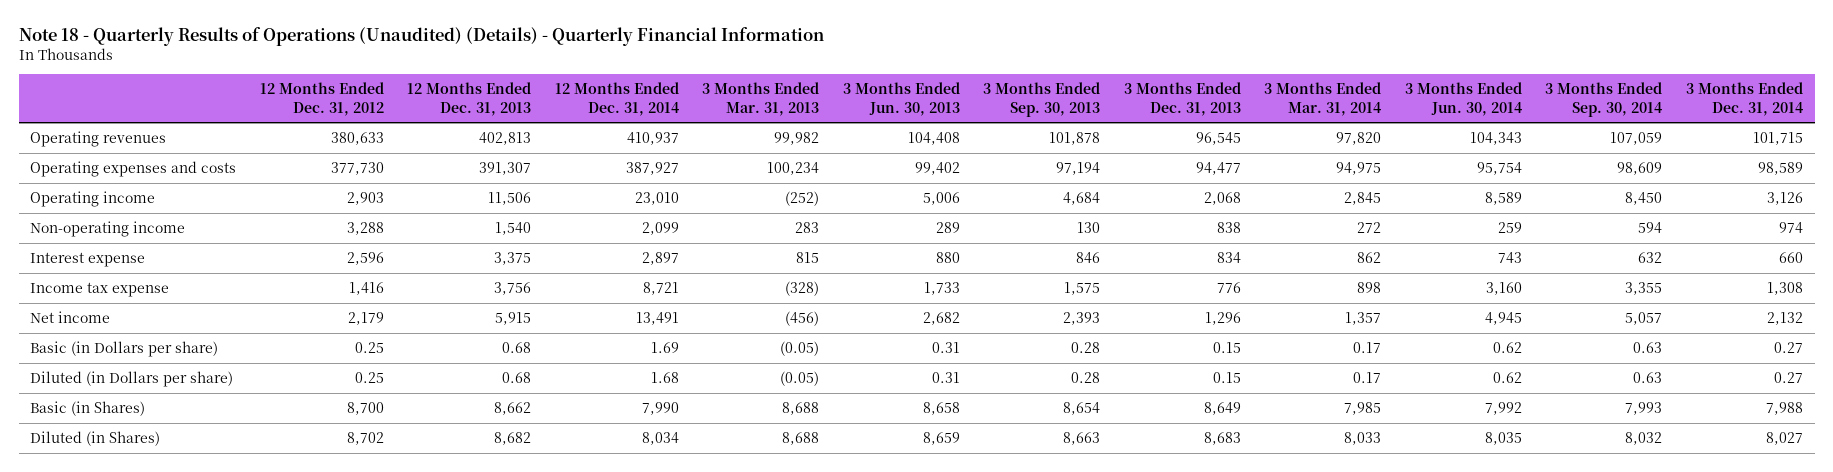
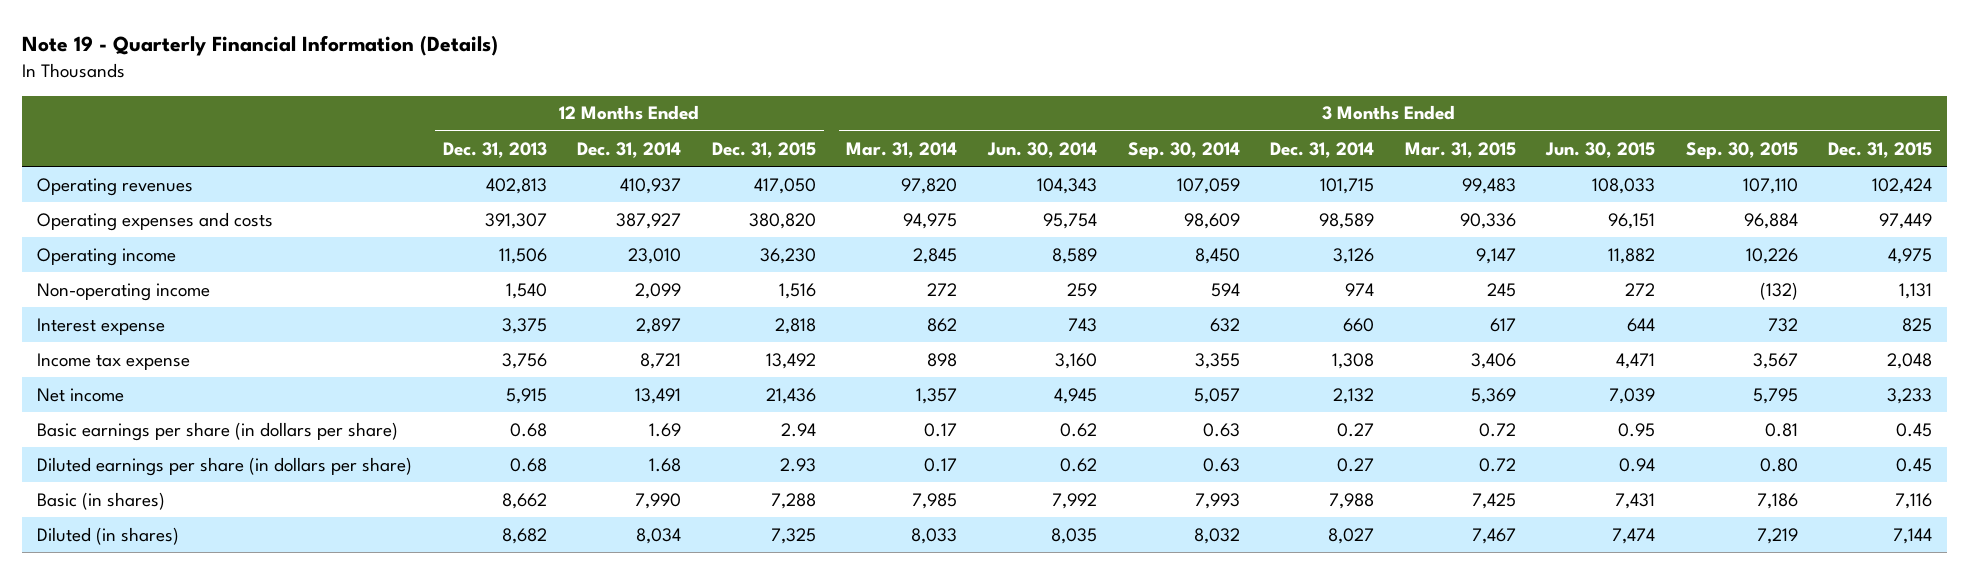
[18,26,824,46] Note 18 - Quarterly Results of Operations (Unaudited) (Details) - Quarterly Financial Information -> [22,35,499,57] Note 19 - Quarterly Financial Information (Details)
[259,82,384,116] 12 Months Ended Dec. 31, 2012 -> none
[702,82,820,116] 3 Months Ended Mar. 31, 2013 -> none
[842,82,960,116] 3 Months Ended Jun. 30, 2013 -> none
[983,82,1101,117] 3 Months Ended Sep. 30, 2013 -> none
[1123,82,1241,116] 3 Months Ended Dec. 31, 2013 -> none
none -> [711,141,816,158] Dec. 31, 2015
none -> [1404,141,1516,158] Mar. 31, 2015
none -> [1545,141,1656,158] Jun. 30, 2015
none -> [1685,141,1798,159] Sep. 30, 2015
none -> [1828,141,1933,158] Dec. 31, 2015
[30,341,219,358] Basic (in Dollars per share) -> [37,421,399,441] Basic earnings per share (in dollars per share)
[30,371,234,388] Diluted (in Dollars per share) -> [37,456,413,476] Diluted earnings per share (in dollars per share)
[30,401,146,417] Basic (in Shares) -> [37,491,166,510] Basic (in shares)
[30,431,161,447] Diluted (in Shares) -> [37,526,180,545] Diluted (in shares)

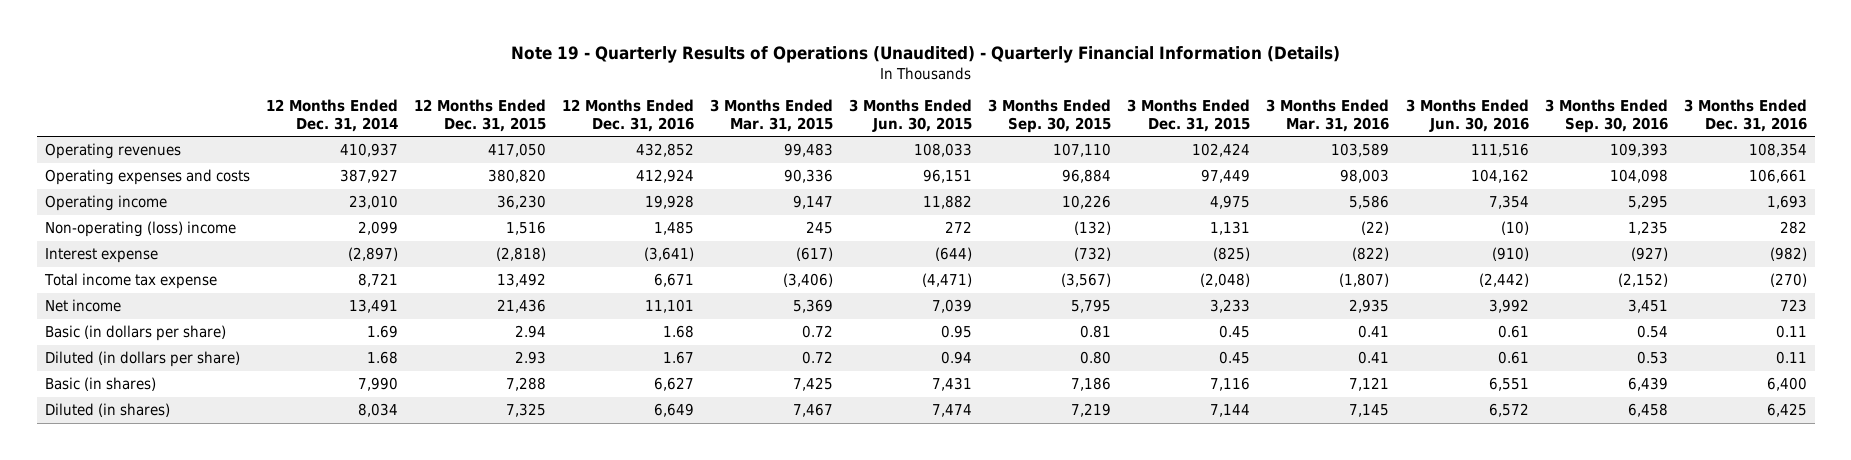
[22,35,499,57] Note 19 - Quarterly Financial Information (Details) -> [510,46,1340,64] Note 19 - Quarterly Results of Operations (Unaudited) - Quarterly Financial Information (Details)
[442,141,547,158] Dec. 31, 2013 -> none
[846,141,958,158] Mar. 31, 2014 -> none
[987,141,1098,158] Jun. 30, 2014 -> none
[1127,141,1240,159] Sep. 30, 2014 -> none
[1270,141,1375,158] Dec. 31, 2014 -> none
none -> [561,99,694,132] 12 Months Ended Dec. 31, 2016
none -> [1266,99,1390,132] 3 Months Ended Mar. 31, 2016
none -> [1405,99,1529,132] 3 Months Ended Jun. 30, 2016
none -> [1544,99,1668,133] 3 Months Ended Sep. 30, 2016
none -> [1683,99,1807,132] 3 Months Ended Dec. 31, 2016
[37,282,211,301] Non-operating income -> [44,221,236,238] Non-operating (loss) income
[636,317,682,334] 2,897 -> [347,247,398,262] (2,897)
[774,317,816,334] 2,818 -> [495,247,546,262] (2,818)
[1489,317,1516,332] 617 -> [796,247,834,262] (617)
[1627,317,1656,332] 644 -> [935,247,973,262] (644)
[1767,317,1798,332] 732 -> [1074,247,1112,262] (732)
[1902,317,1933,332] 825 -> [1213,247,1251,262] (825)
[37,352,191,370] Income tax expense -> [43,273,217,290] Total income tax expense
[1470,352,1516,369] 3,406 -> [783,273,834,288] (3,406)
[1616,352,1656,369] 4,471 -> [922,273,973,288] (4,471)
[1752,352,1798,369] 3,567 -> [1061,273,1112,288] (3,567)
[1887,352,1933,369] 2,048 -> [1200,273,1251,288] (2,048)
[37,421,399,441] Basic earnings per share (in dollars per share) -> [44,325,226,342] Basic (in dollars per share)
[37,456,413,476] Diluted earnings per share (in dollars per share) -> [44,351,240,368] Diluted (in dollars per share)

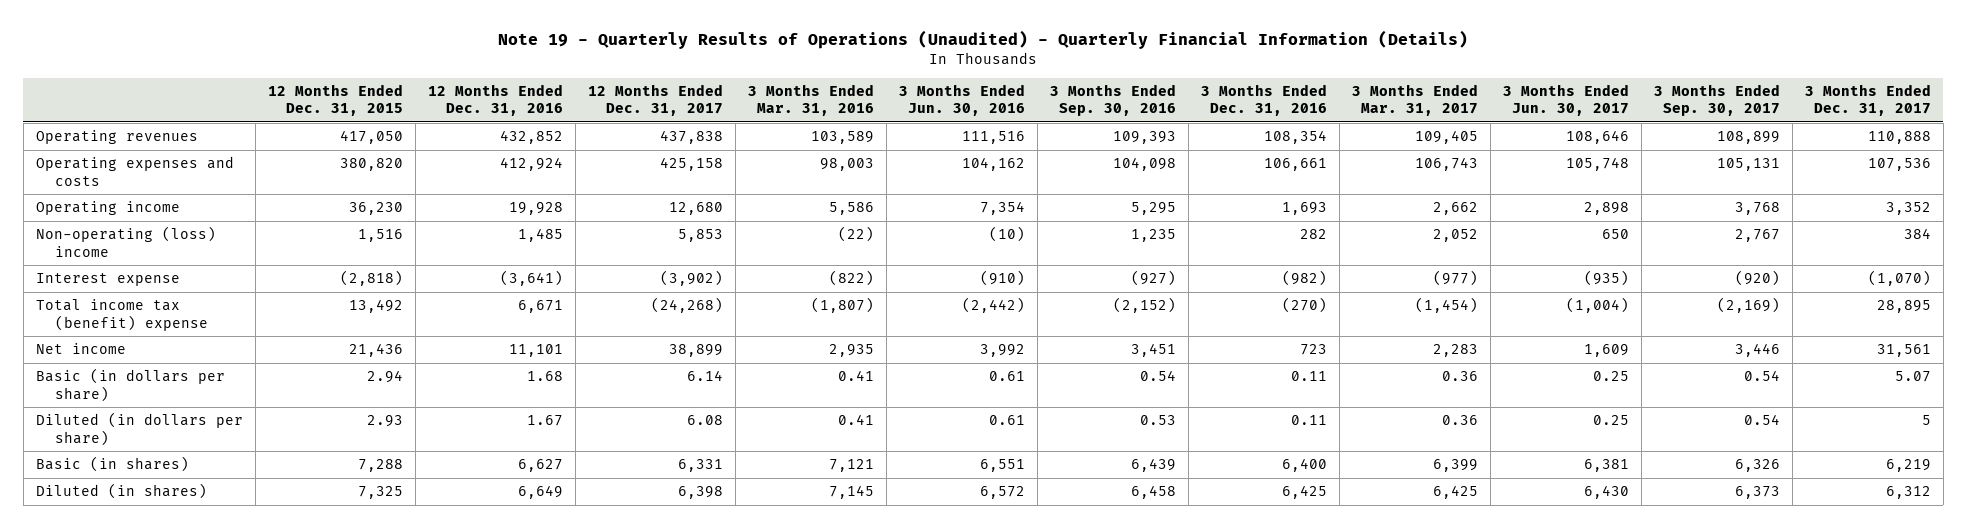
[265,99,398,132] 12 Months Ended Dec. 31, 2014 -> none
[710,99,834,132] 3 Months Ended Mar. 31, 2015 -> none
[849,99,973,132] 3 Months Ended Jun. 30, 2015 -> none
[988,99,1112,133] 3 Months Ended Sep. 30, 2015 -> none
[1127,99,1251,132] 3 Months Ended Dec. 31, 2015 -> none
none -> [587,83,723,117] 12 Months Ended Dec. 31, 2017
none -> [1351,83,1478,117] 3 Months Ended Mar. 31, 2017
none -> [1502,83,1629,117] 3 Months Ended Jun. 30, 2017
none -> [1653,83,1780,117] 3 Months Ended Sep. 30, 2017
none -> [1804,83,1931,117] 3 Months Ended Dec. 31, 2017
[43,273,217,290] Total income tax expense -> [35,299,209,331] Total income tax (benefit) expense

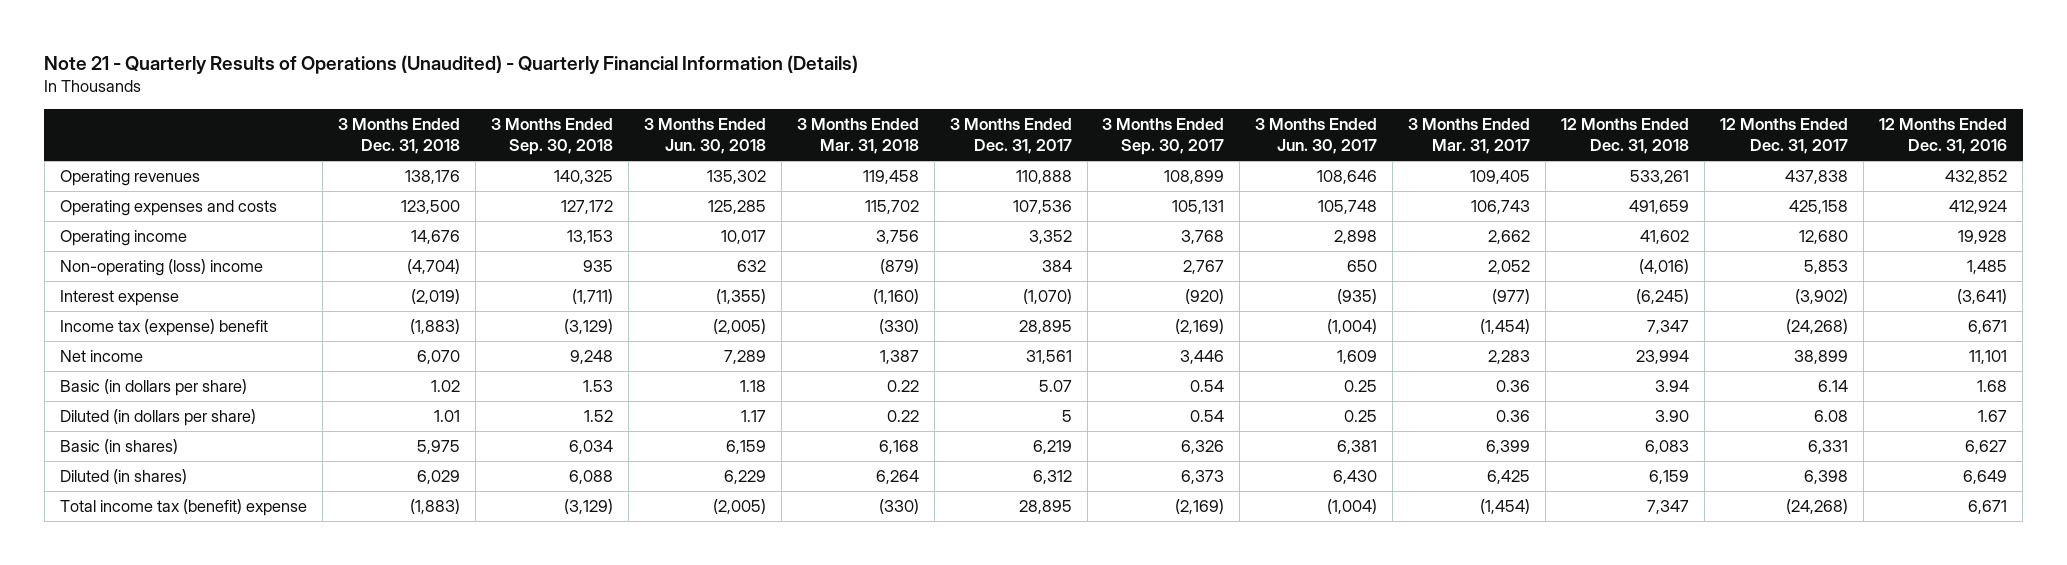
[498,29,1469,49] Note 19 - Quarterly Results of Operations (Unaudited) - Quarterly Financial Information (Details) -> [44,54,859,74] Note 21 - Quarterly Results of Operations (Unaudited) - Quarterly Financial Information (Details)
[267,83,403,117] 12 Months Ended Dec. 31, 2015 -> none
[747,83,874,117] 3 Months Ended Mar. 31, 2016 -> none
[898,83,1025,117] 3 Months Ended Jun. 30, 2016 -> none
[1049,83,1176,117] 3 Months Ended Sep. 30, 2016 -> none
[1200,83,1327,117] 3 Months Ended Dec. 31, 2016 -> none
none -> [337,117,460,155] 3 Months Ended Dec. 31, 2018
none -> [490,117,613,156] 3 Months Ended Sep. 30, 2018
none -> [643,117,766,155] 3 Months Ended Jun. 30, 2018
none -> [796,117,919,155] 3 Months Ended Mar. 31, 2018
none -> [1561,117,1690,155] 12 Months Ended Dec. 31, 2018
none -> [59,319,268,337] Income tax (expense) benefit
[35,299,209,331] Total income tax (benefit) expense -> [59,499,307,517] Total income tax (benefit) expense

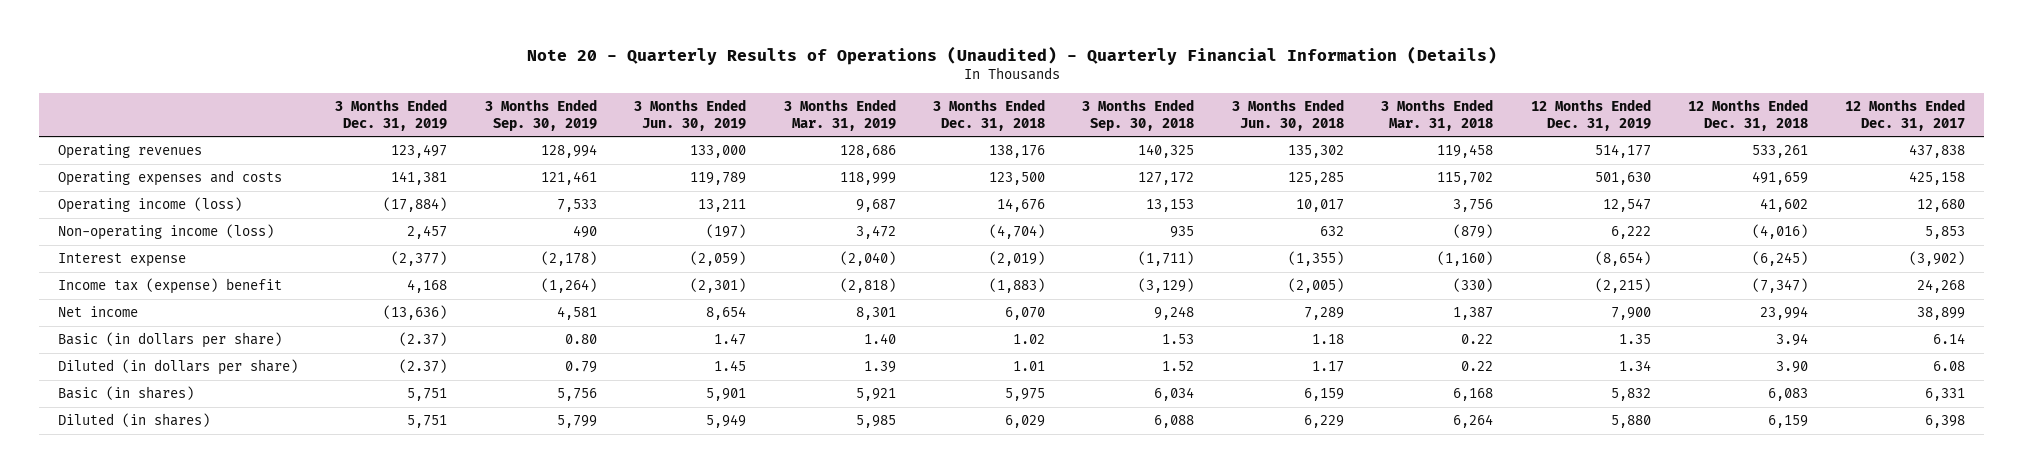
[44,54,859,74] Note 21 - Quarterly Results of Operations (Unaudited) - Quarterly Financial Information (Details) -> [526,45,1497,65] Note 20 - Quarterly Results of Operations (Unaudited) - Quarterly Financial Information (Details)
[949,117,1072,155] 3 Months Ended Dec. 31, 2017 -> none
[1102,117,1225,156] 3 Months Ended Sep. 30, 2017 -> none
[1255,117,1378,155] 3 Months Ended Jun. 30, 2017 -> none
[1408,117,1531,155] 3 Months Ended Mar. 31, 2017 -> none
[1879,117,2008,155] 12 Months Ended Dec. 31, 2016 -> none
none -> [335,98,448,131] 3 Months Ended Dec. 31, 2019
none -> [484,98,597,131] 3 Months Ended Sep. 30, 2019
none -> [634,98,747,131] 3 Months Ended Jun. 30, 2019
none -> [783,98,896,131] 3 Months Ended Mar. 31, 2019
none -> [1530,98,1651,131] 12 Months Ended Dec. 31, 2019
[59,230,187,247] Operating income -> [57,197,242,214] Operating income (loss)
[59,259,263,277] Non-operating (loss) income -> [57,224,274,241] Non-operating income (loss)
[1647,320,1690,335] 7,347 -> [1752,278,1809,294] (7,347)
[1786,319,1849,335] (24,268) -> [1917,279,1966,294] 24,268
[59,499,307,517] Total income tax (benefit) expense -> none

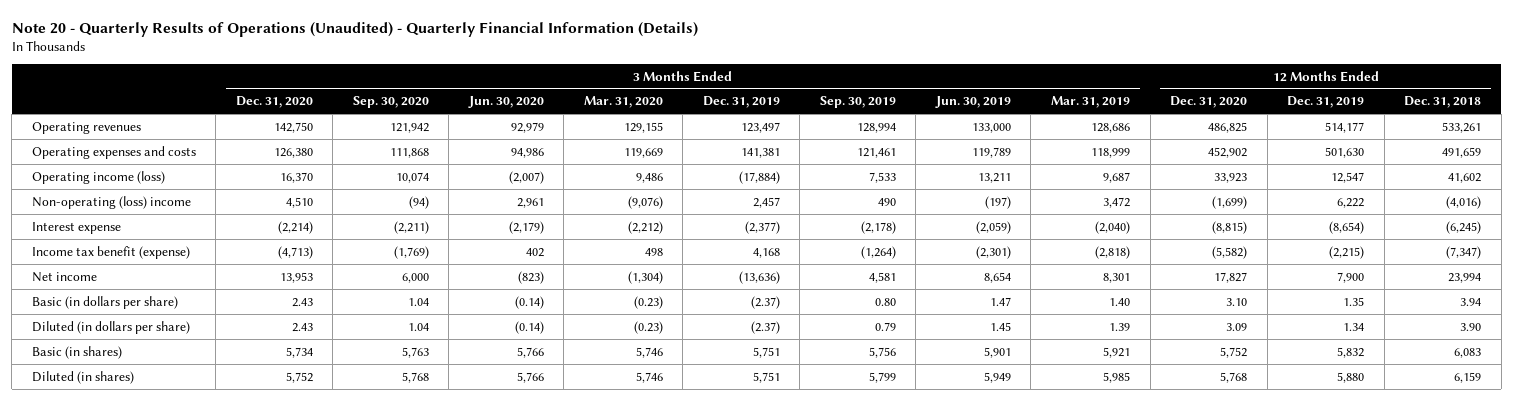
[933,98,1046,131] 3 Months Ended Dec. 31, 2018 -> none
[1082,98,1195,131] 3 Months Ended Sep. 30, 2018 -> none
[1231,98,1344,131] 3 Months Ended Jun. 30, 2018 -> none
[1381,98,1494,131] 3 Months Ended Mar. 31, 2018 -> none
[1845,98,1966,131] 12 Months Ended Dec. 31, 2017 -> none
none -> [235,96,313,109] Dec. 31, 2020
none -> [352,96,429,109] Sep. 30, 2020
none -> [467,96,544,109] Jun. 30, 2020
none -> [583,96,663,109] Mar. 31, 2020
none -> [1170,96,1248,109] Dec. 31, 2020
[57,224,274,241] Non-operating income (loss) -> [31,195,191,209] Non-operating (loss) income
[57,278,282,295] Income tax (expense) benefit -> [31,245,190,259] Income tax benefit (expense)

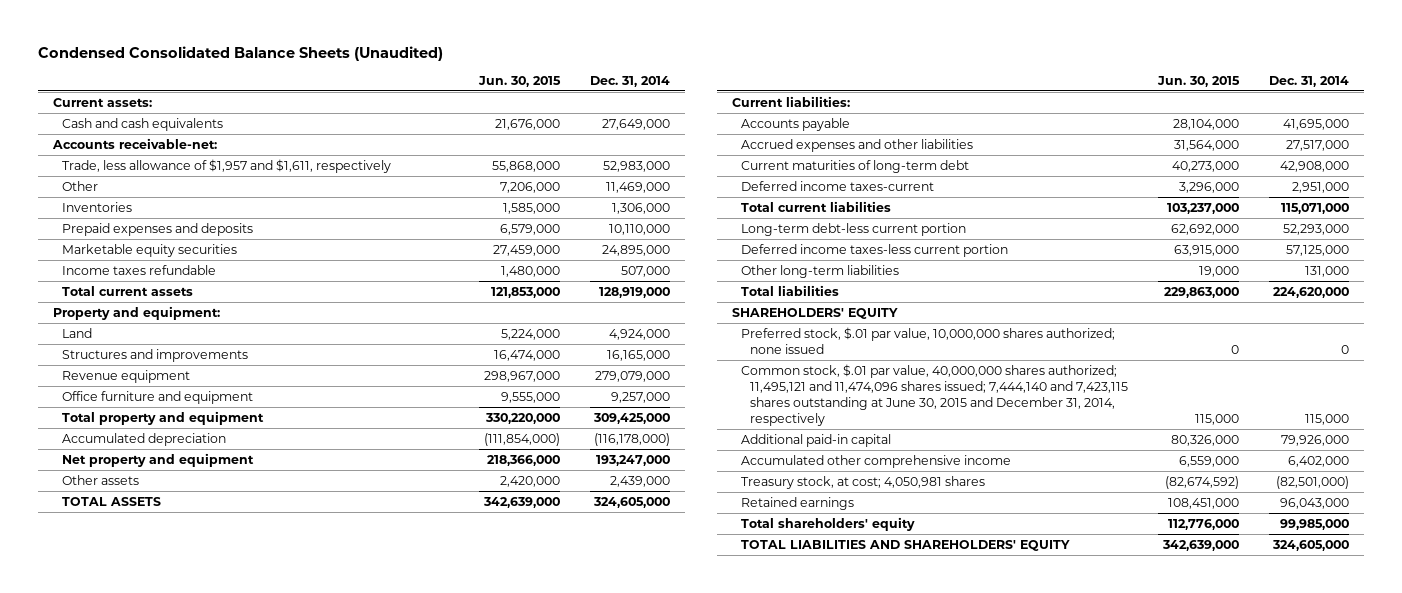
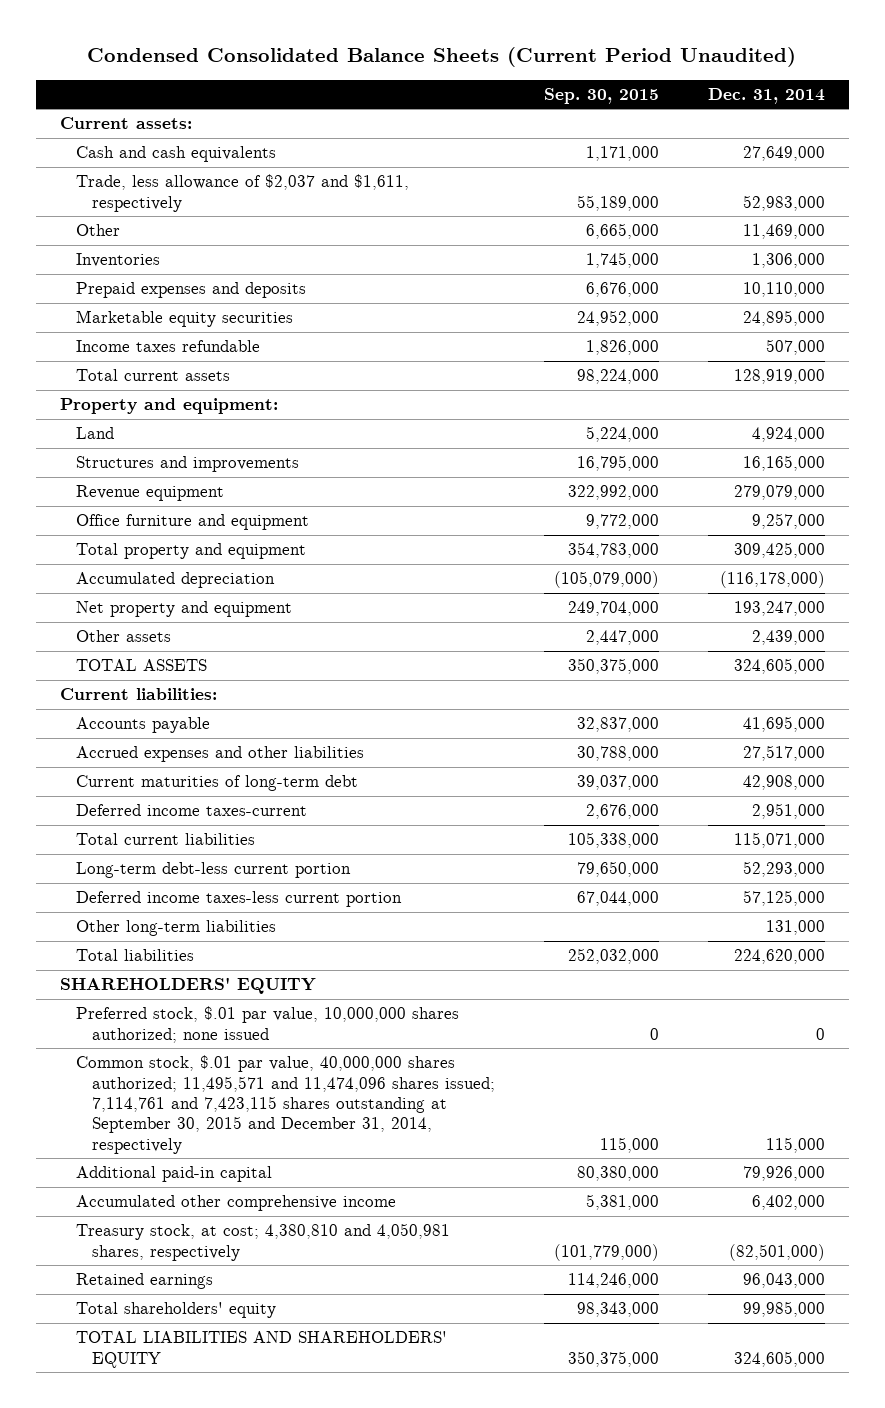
[37,45,443,61] Condensed Consolidated Balance Sheets (Unaudited) -> [87,47,797,68] Condensed Consolidated Balance Sheets (Current Period Unaudited)
[478,75,562,87] Jun. 30, 2015 -> none
none -> [543,87,659,104] Sep. 30, 2015
[51,137,217,149] Accounts receivable-net: -> none
[62,158,392,173] Trade, less allowance of $1,957 and $1,611, respectively -> [76,174,410,212] Trade, less allowance of $2,037 and $1,611, respectively
[740,363,1128,426] Common stock, $.01 par value, 40,000,000 shares authorized; 11,495,121 and 11,474,096 shares issued; 7,444,140 and 7,423,115 shares outstanding at June 30, 2015 and December 31, 2014, respectively -> [76,1055,496,1154] Common stock, $.01 par value, 40,000,000 shares authorized; 11,495,571 and 11,474,096 shares issued; 7,114,761 and 7,423,115 shares outstanding at September 30, 2015 and December 31, 2014, respectively
[740,475,985,489] Treasury stock, at cost; 4,050,981 shares -> [76,1223,451,1261] Treasury stock, at cost; 4,380,810 and 4,050,981 shares, respectively

